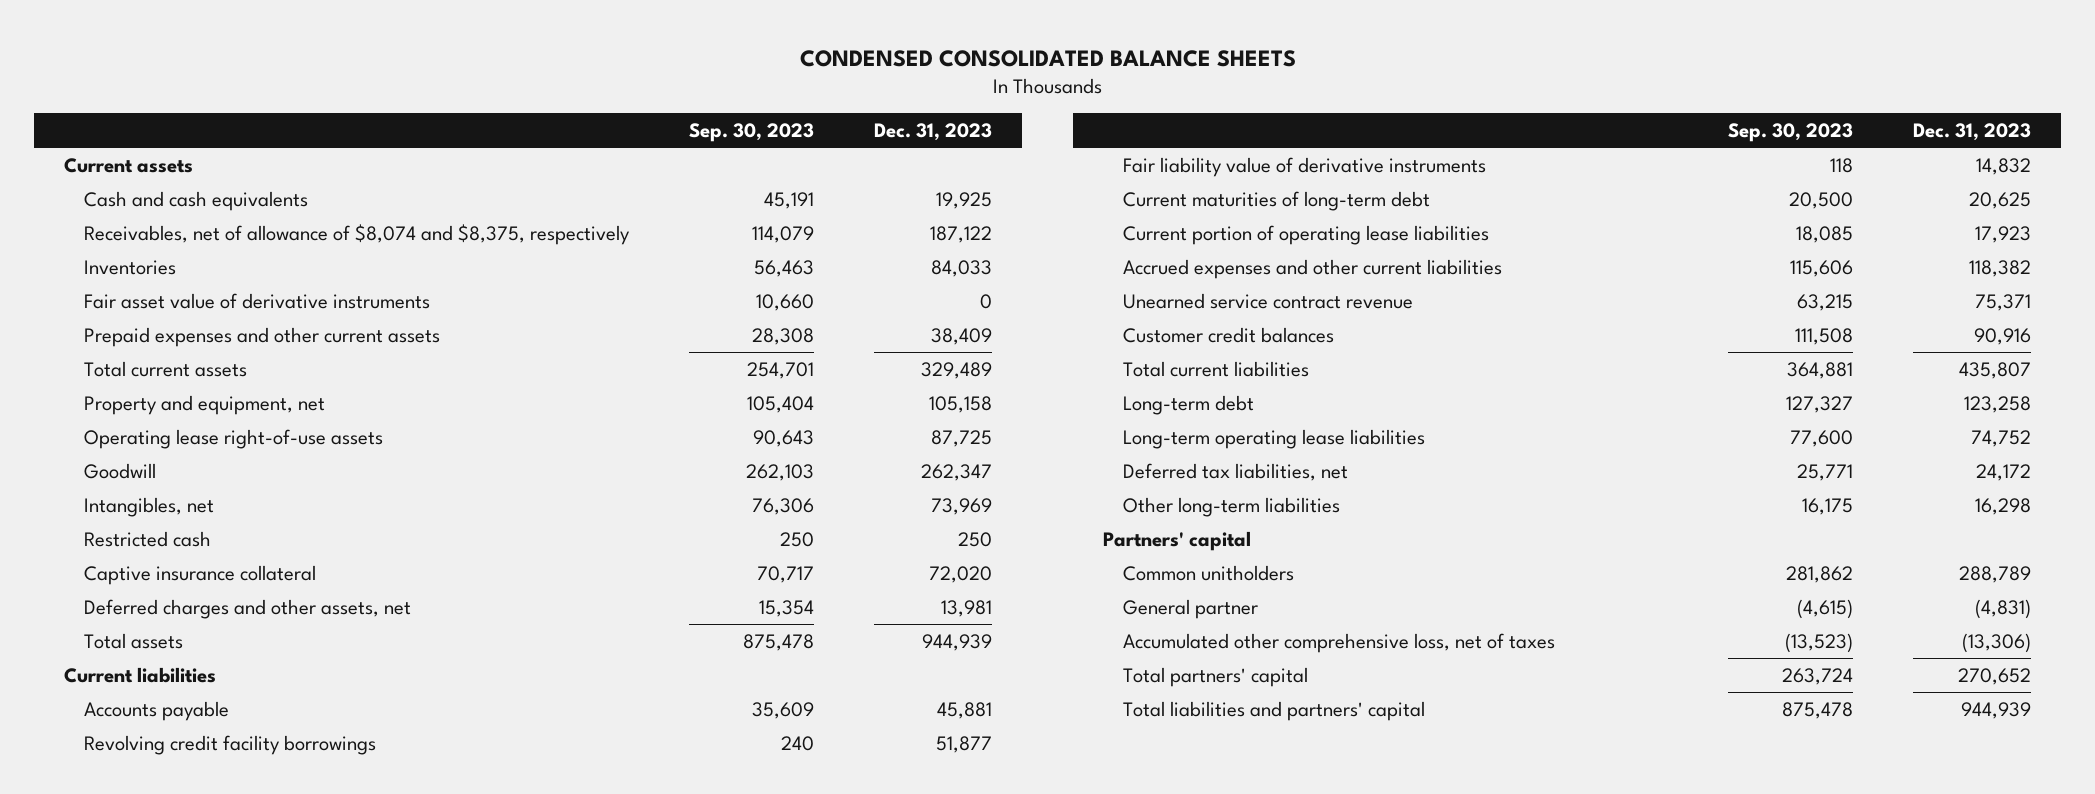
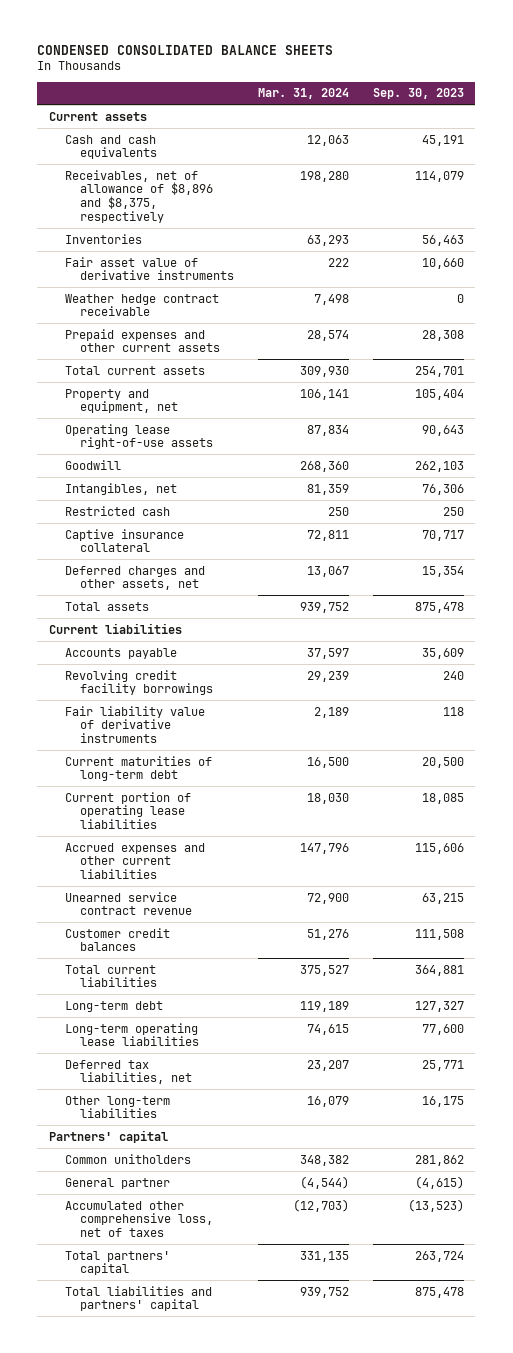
[874,123,993,142] Dec. 31, 2023 -> none
none -> [257,88,349,100] Mar. 31, 2024
[83,223,630,245] Receivables, net of allowance of $8,074 and $8,375, respectively -> [64,169,213,223] Receivables, net of allowance of $8,896 and $8,375, respectively
none -> [64,293,219,317] Weather hedge contract receivable

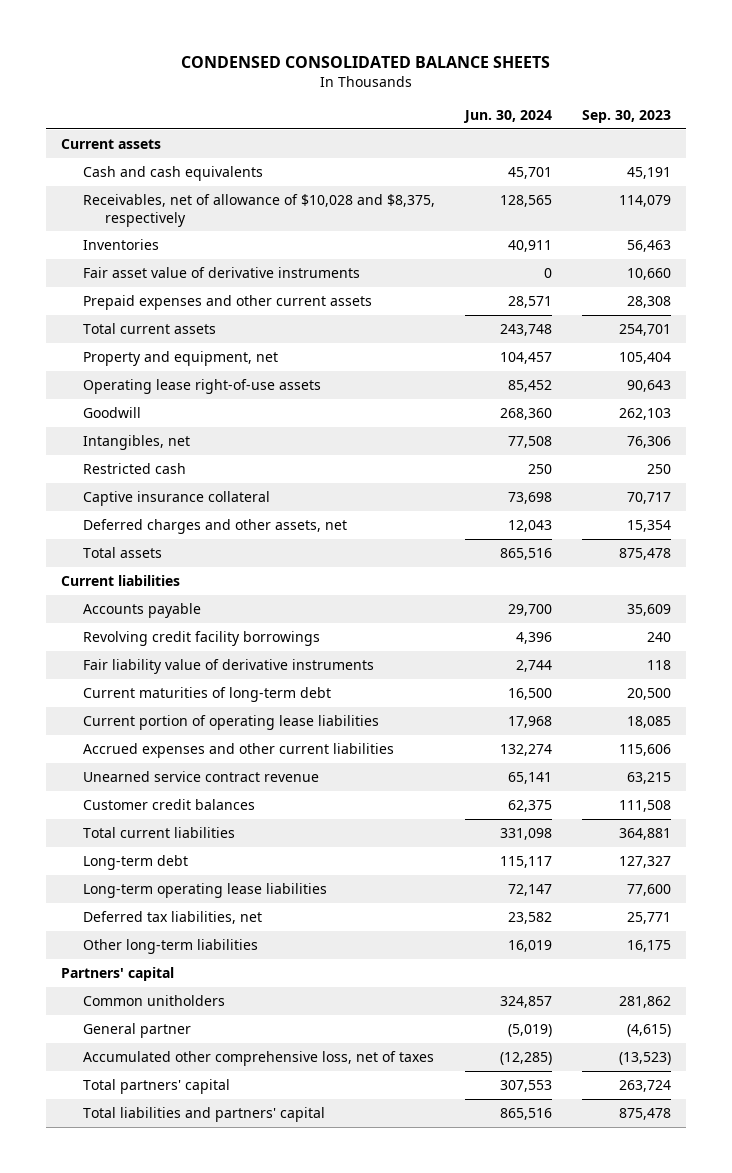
[257,88,349,100] Mar. 31, 2024 -> none
none -> [463,110,553,124] Jun. 30, 2024
[64,169,213,223] Receivables, net of allowance of $8,896 and $8,375, respectively -> [82,194,435,227] Receivables, net of allowance of $10,028 and $8,375, respectively
[64,293,219,317] Weather hedge contract receivable -> none

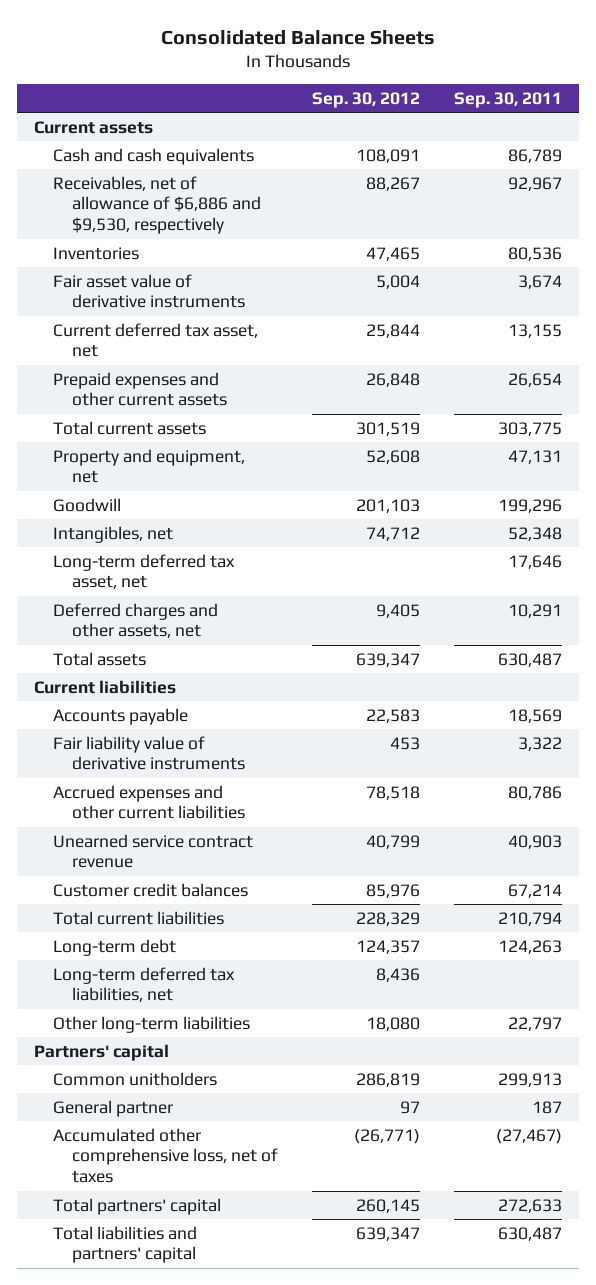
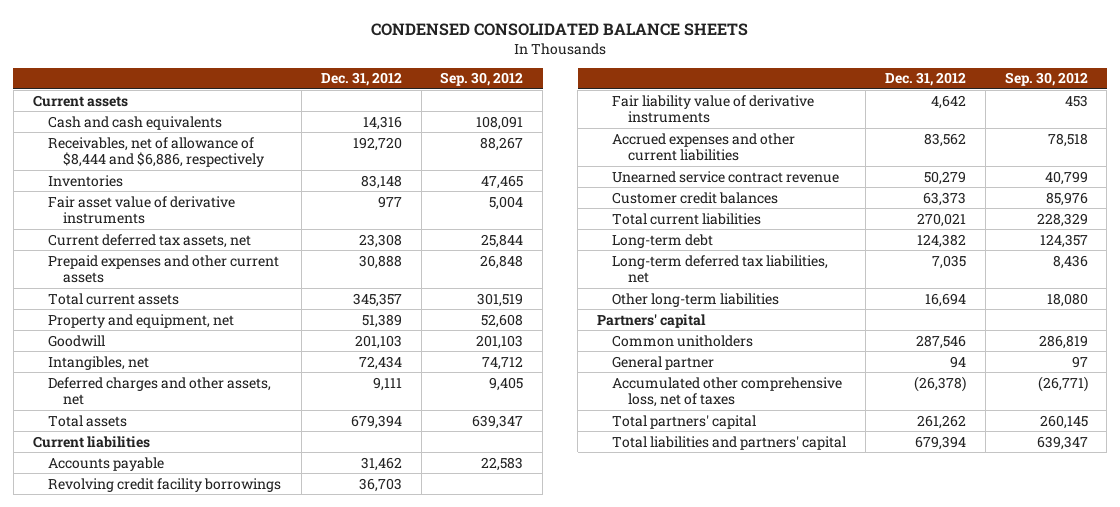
[161,29,436,45] Consolidated Balance Sheets -> [371,23,749,37] CONDENSED CONSOLIDATED BALANCE SHEETS
[454,92,563,109] Sep. 30, 2011 -> none
none -> [320,72,402,87] Dec. 31, 2012
[53,175,262,235] Receivables, net of allowance of $6,886 and $9,530, respectively -> [48,136,265,168] Receivables, net of allowance of $8,444 and $6,886, respectively
[53,322,259,358] Current deferred tax asset, net -> [48,233,252,248] Current deferred tax assets, net
[53,553,236,590] Long-term deferred tax asset, net -> none
none -> [48,477,282,492] Revolving credit facility borrowings

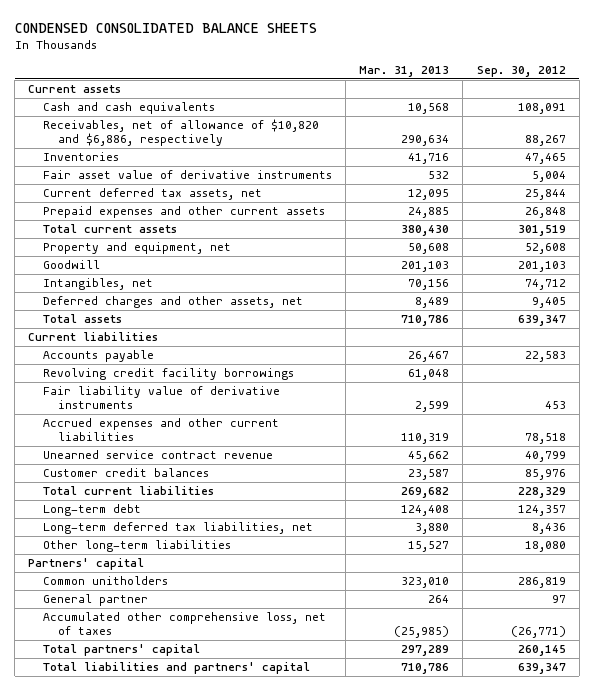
[320,72,402,87] Dec. 31, 2012 -> none
none -> [359,66,450,78] Mar. 31, 2013
[48,136,265,168] Receivables, net of allowance of $8,444 and $6,886, respectively -> [43,118,320,147] Receivables, net of allowance of $10,820 and $6,886, respectively

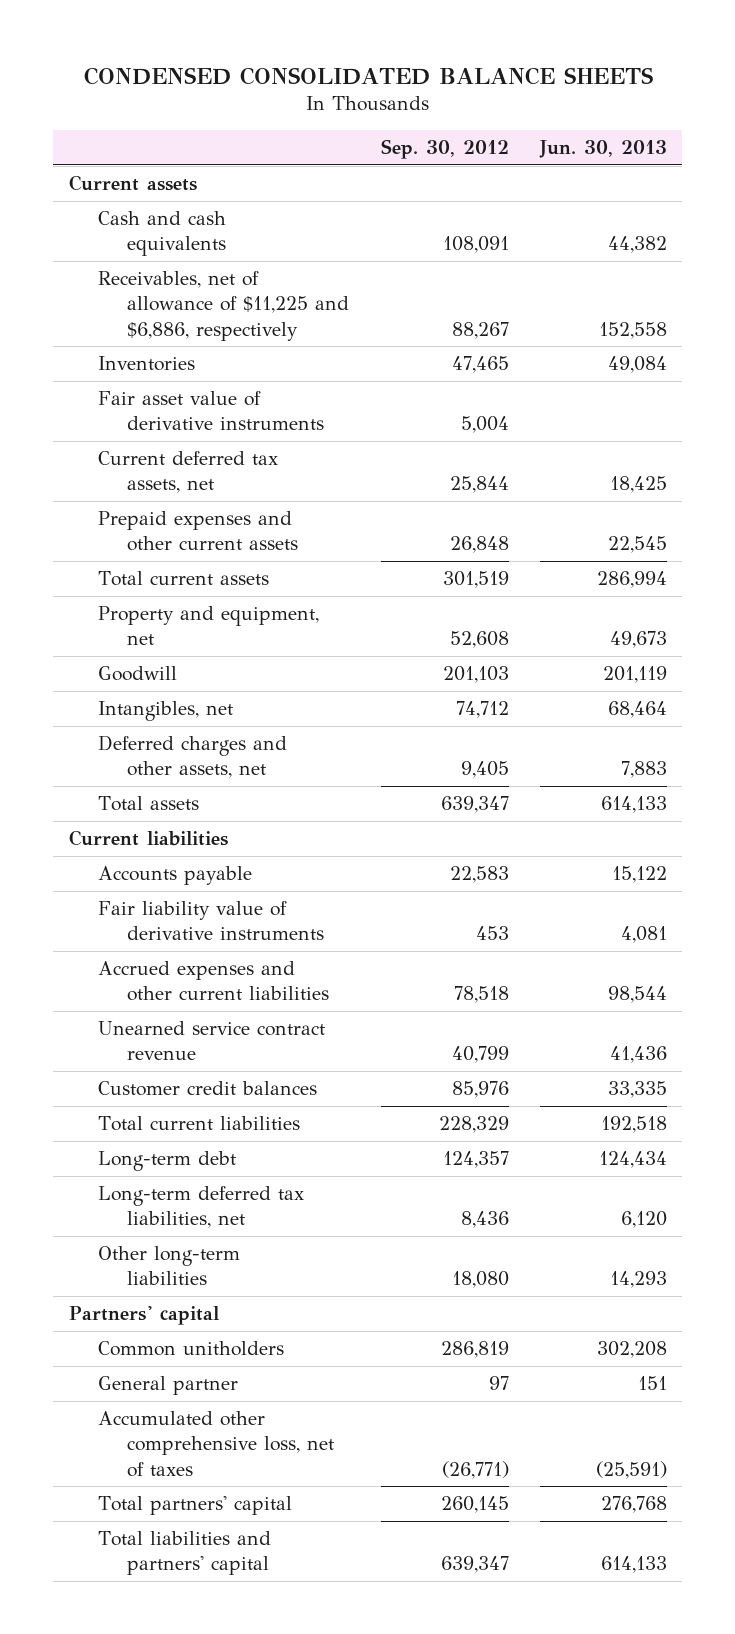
[359,66,450,78] Mar. 31, 2013 -> none
none -> [538,139,667,158] Jun. 30, 2013
[43,118,320,147] Receivables, net of allowance of $10,820 and $6,886, respectively -> [97,271,350,341] Receivables, net of allowance of $11,225 and $6,886, respectively
[43,367,295,380] Revolving credit facility borrowings -> none

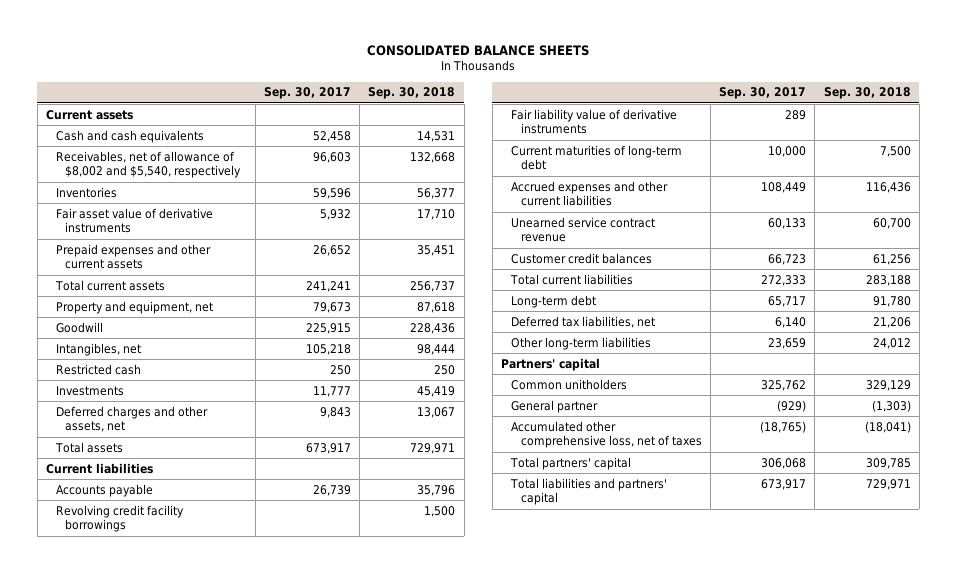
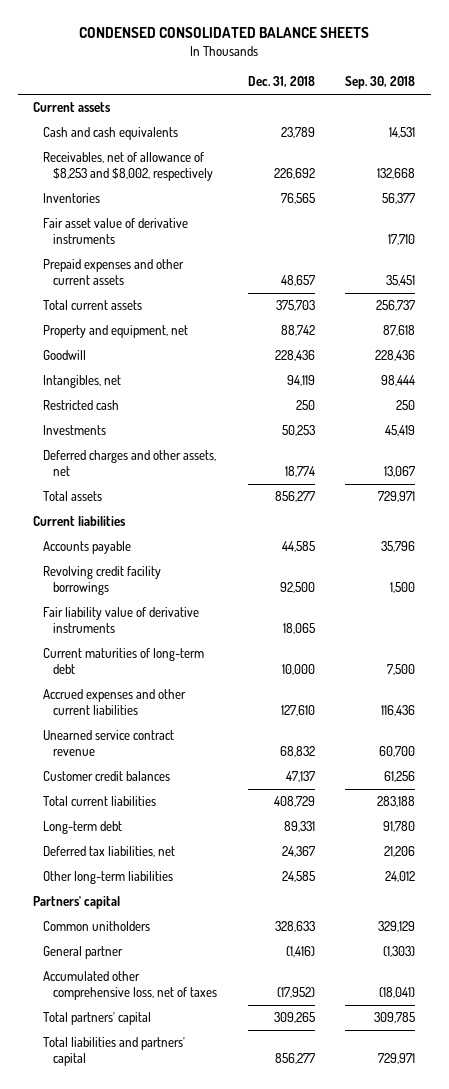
[367,44,590,56] CONSOLIDATED BALANCE SHEETS -> [79,27,370,39] CONDENSED CONSOLIDATED BALANCE SHEETS
[263,87,351,100] Sep. 30, 2017 -> none
none -> [247,76,315,88] Dec. 31, 2018
[55,150,242,179] Receivables, net of allowance of $8,002 and $5,540, respectively -> [43,152,214,182] Receivables, net of allowance of $8,253 and $8,002, respectively

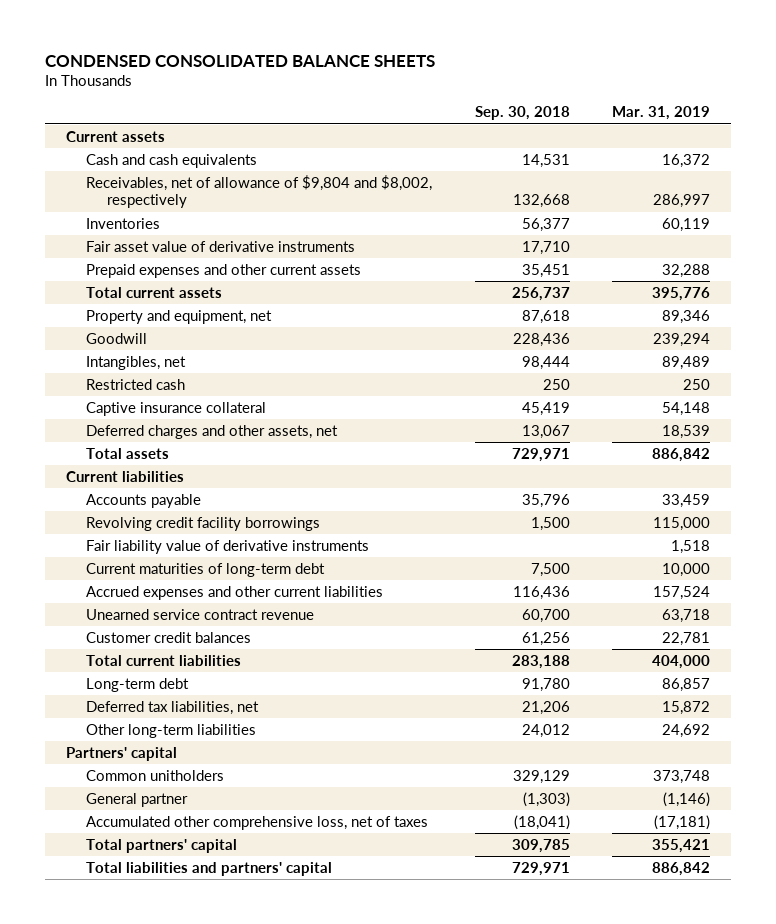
[247,76,315,88] Dec. 31, 2018 -> none
none -> [611,106,710,121] Mar. 31, 2019
[43,152,214,182] Receivables, net of allowance of $8,253 and $8,002, respectively -> [86,174,433,209] Receivables, net of allowance of $9,804 and $8,002, respectively
[43,425,107,436] Investments -> [86,401,267,416] Captive insurance collateral

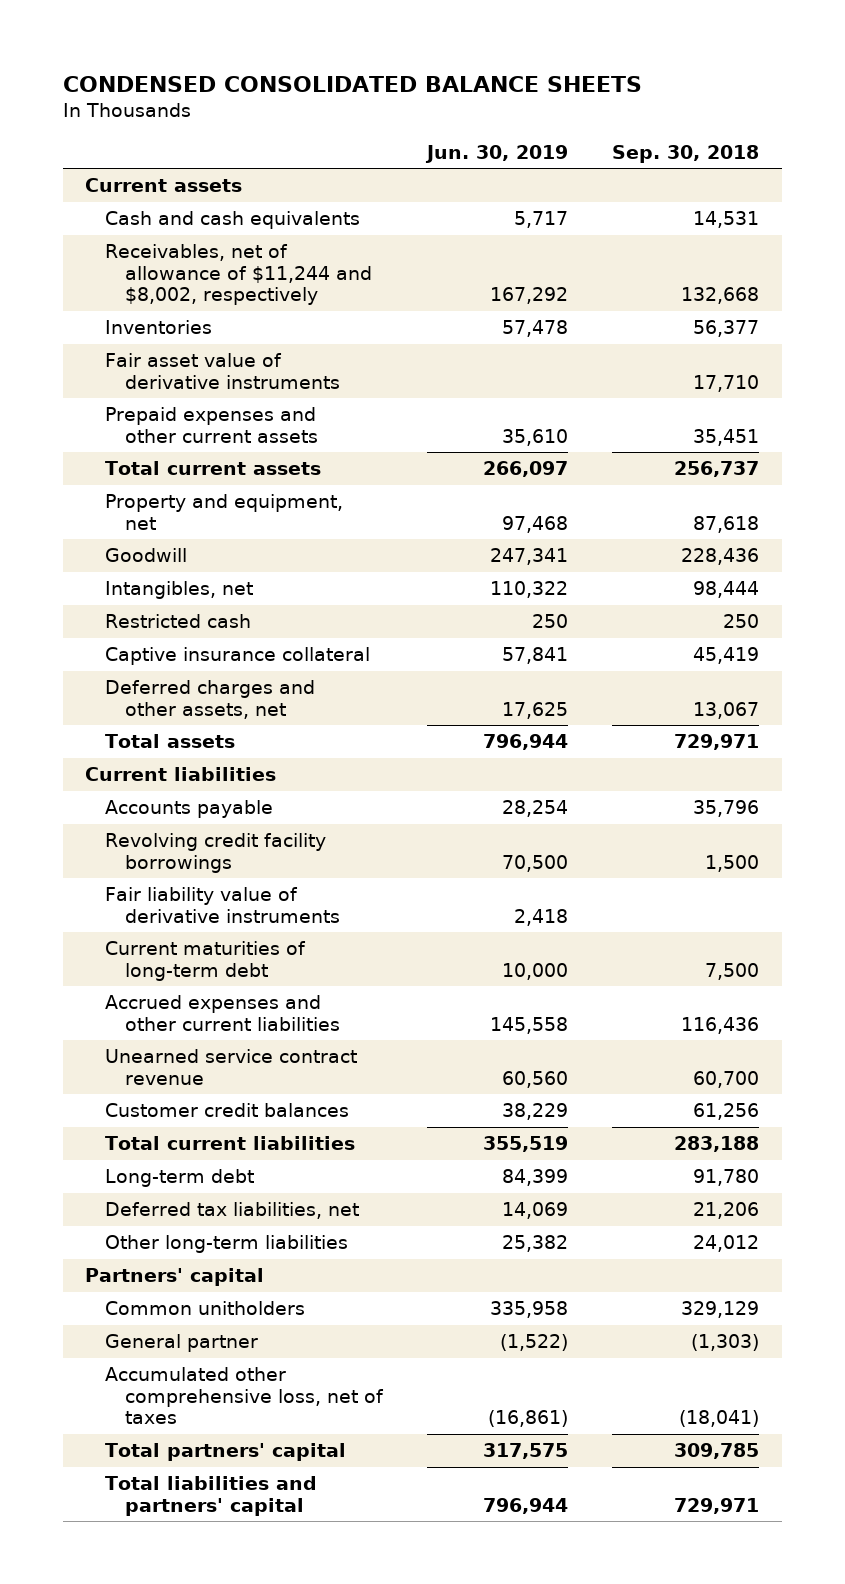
[611,106,710,121] Mar. 31, 2019 -> none
none -> [425,144,569,163] Jun. 30, 2019
[86,174,433,209] Receivables, net of allowance of $9,804 and $8,002, respectively -> [105,244,372,306] Receivables, net of allowance of $11,244 and $8,002, respectively

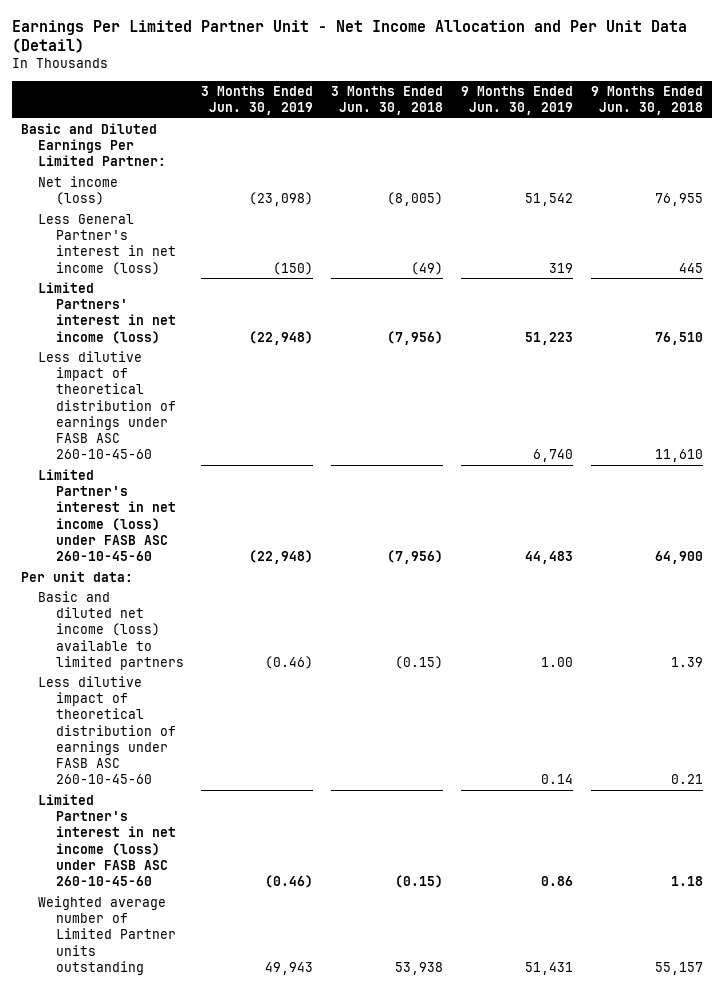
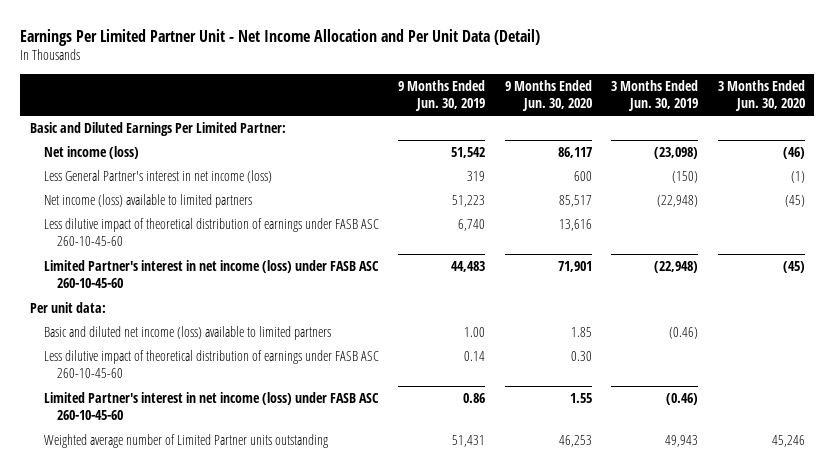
[331,85,444,116] 3 Months Ended Jun. 30, 2018 -> none
[591,85,704,116] 9 Months Ended Jun. 30, 2018 -> none
none -> [504,79,592,112] 9 Months Ended Jun. 30, 2020
none -> [717,79,805,112] 3 Months Ended Jun. 30, 2020
[38,281,176,344] Limited Partners' interest in net income (loss) -> [43,194,252,209] Net income (loss) available to limited partners

